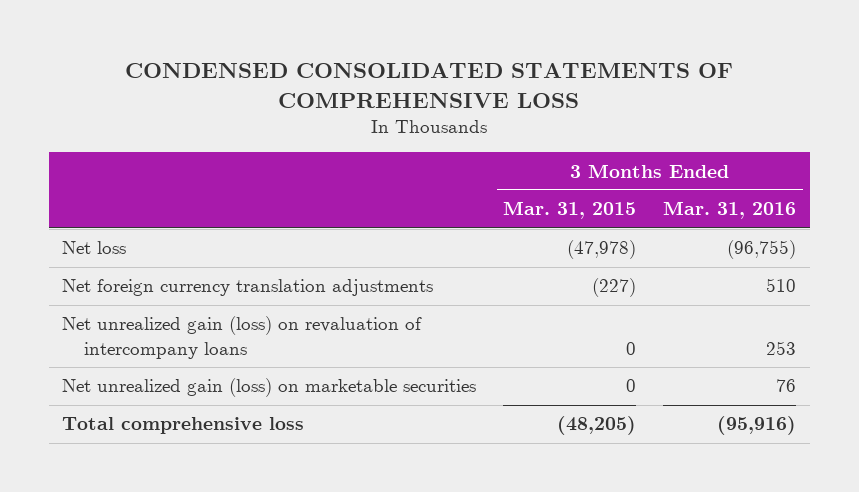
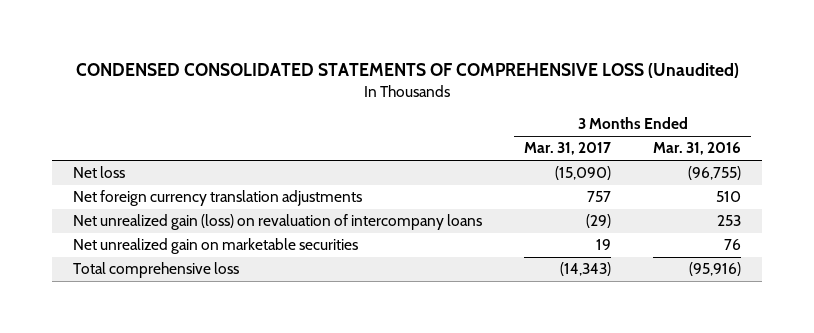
[125,63,734,108] CONDENSED CONSOLIDATED STATEMENTS OF COMPREHENSIVE LOSS -> [76,63,740,79] CONDENSED CONSOLIDATED STATEMENTS OF COMPREHENSIVE LOSS (Unaudited)
[503,201,637,220] Mar. 31, 2015 -> none
none -> [524,142,612,156] Mar. 31, 2017
[62,378,477,398] Net unrealized gain (loss) on marketable securities -> [73,238,359,255] Net unrealized gain on marketable securities

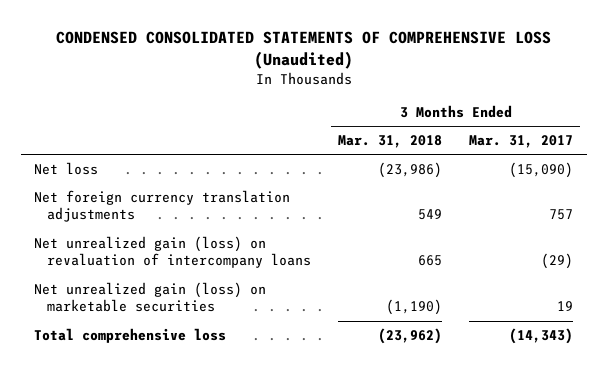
[652,142,741,156] Mar. 31, 2016 -> none
none -> [338,135,443,149] Mar. 31, 2018
[73,238,359,255] Net unrealized gain on marketable securities -> [34,282,267,313] Net unrealized gain (loss) on marketable securities

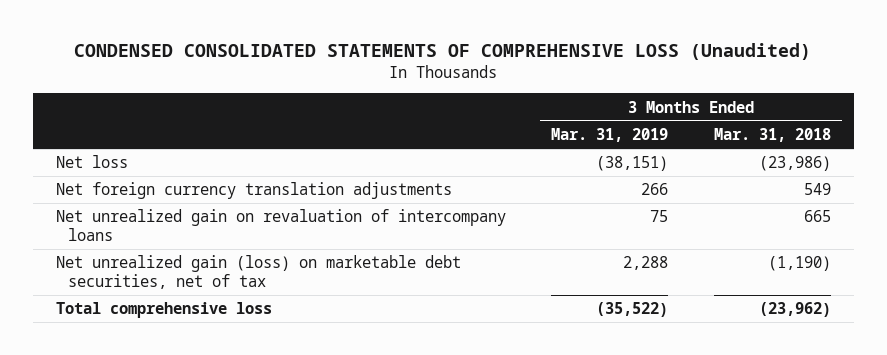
[469,135,574,149] Mar. 31, 2017 -> none
none -> [551,128,669,143] Mar. 31, 2019
[34,236,311,269] Net unrealized gain (loss) on revaluation of intercompany loans -> [55,209,506,242] Net unrealized gain on revaluation of intercompany loans
[34,282,267,313] Net unrealized gain (loss) on marketable securities -> [55,255,461,290] Net unrealized gain (loss) on marketable debt securities, net of tax

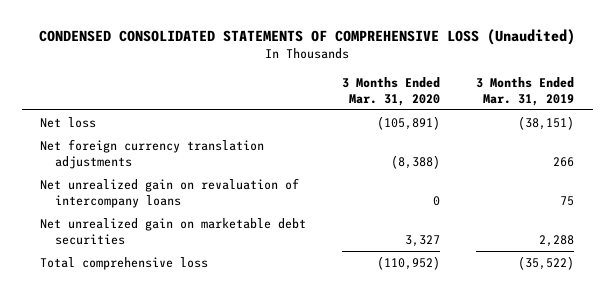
[714,128,832,143] Mar. 31, 2018 -> none
none -> [342,76,441,106] 3 Months Ended Mar. 31, 2020
[55,255,461,290] Net unrealized gain (loss) on marketable debt securities, net of tax -> [39,217,306,245] Net unrealized gain on marketable debt securities

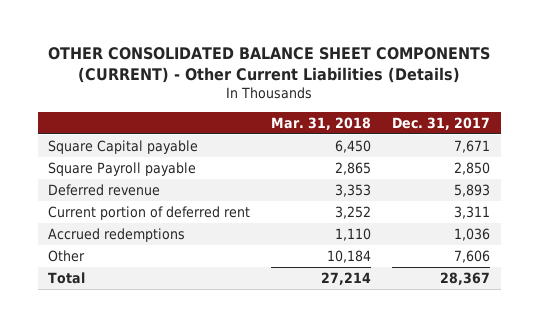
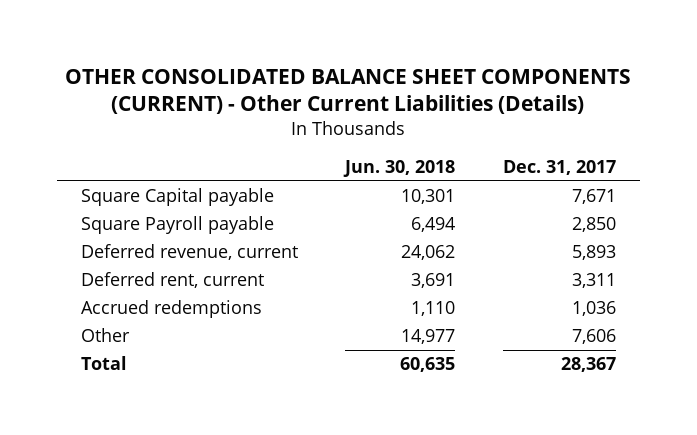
[271,116,372,130] Mar. 31, 2018 -> none
none -> [343,160,456,178] Jun. 30, 2018
[48,183,161,196] Deferred revenue -> [80,244,298,261] Deferred revenue, current
[48,205,251,220] Current portion of deferred rent -> [80,272,264,289] Deferred rent, current

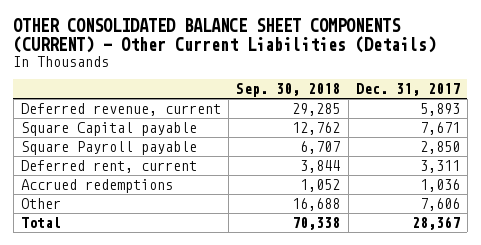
[343,160,456,178] Jun. 30, 2018 -> none
none -> [236,83,341,98] Sep. 30, 2018
[80,244,298,261] Deferred revenue, current -> [21,103,222,117] Deferred revenue, current

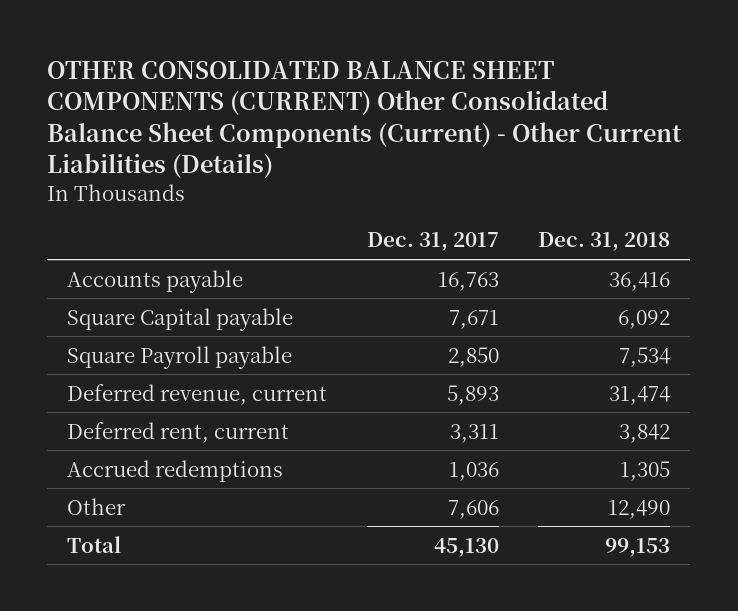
[13,18,437,53] OTHER CONSOLIDATED BALANCE SHEET COMPONENTS (CURRENT) - Other Current Liabilities (Details) -> [47,60,683,179] OTHER CONSOLIDATED BALANCE SHEET COMPONENTS (CURRENT) Other Consolidated Balance Sheet Components (Current) - Other Current Liabilities (Details)
[236,83,341,98] Sep. 30, 2018 -> none
none -> [538,232,671,252] Dec. 31, 2018
none -> [67,269,244,293] Accounts payable
[21,103,222,117] Deferred revenue, current -> [67,383,328,405] Deferred revenue, current
[411,216,460,231] 28,367 -> [433,537,499,557] 45,130

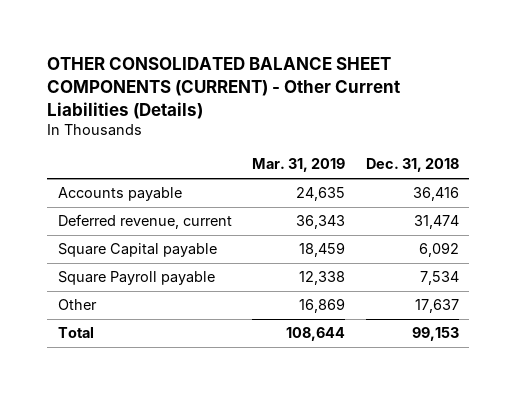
[47,60,683,179] OTHER CONSOLIDATED BALANCE SHEET COMPONENTS (CURRENT) Other Consolidated Balance Sheet Components (Current) - Other Current Liabilities (Details) -> [47,57,401,119] OTHER CONSOLIDATED BALANCE SHEET COMPONENTS (CURRENT) - Other Current Liabilities (Details)
[366,232,499,252] Dec. 31, 2017 -> none
none -> [252,158,346,173] Mar. 31, 2019
[67,383,328,405] Deferred revenue, current -> [57,214,232,230] Deferred revenue, current
[67,421,290,443] Deferred rent, current -> none
[67,459,284,482] Accrued redemptions -> none
[608,499,671,519] 12,490 -> [414,299,459,314] 17,637

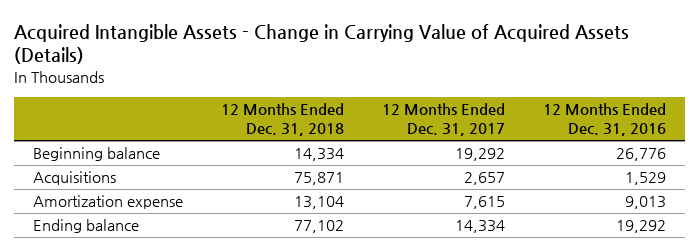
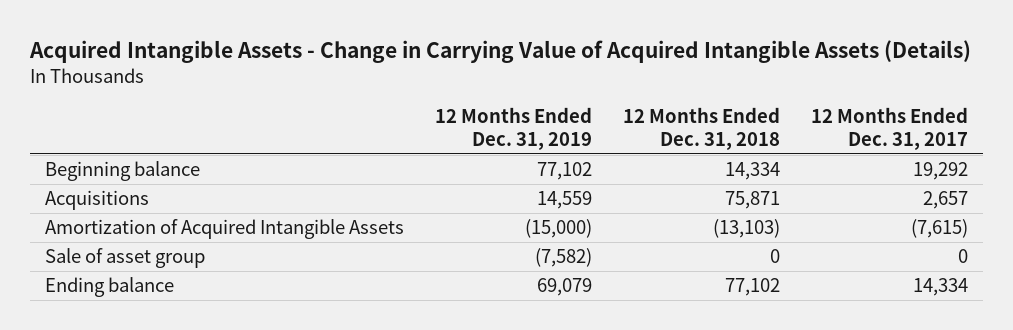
[13,23,629,65] Acquired Intangible Assets - Change in Carrying Value of Acquired Assets (Details) -> [28,40,971,64] Acquired Intangible Assets - Change in Carrying Value of Acquired Intangible Assets (Details)
[543,102,667,137] 12 Months Ended Dec. 31, 2016 -> none
none -> [435,107,593,151] 12 Months Ended Dec. 31, 2019
[32,195,183,210] Amortization expense -> none
none -> [45,219,405,240] Amortization of Acquired Intangible Assets
none -> [45,248,206,269] Sale of asset group

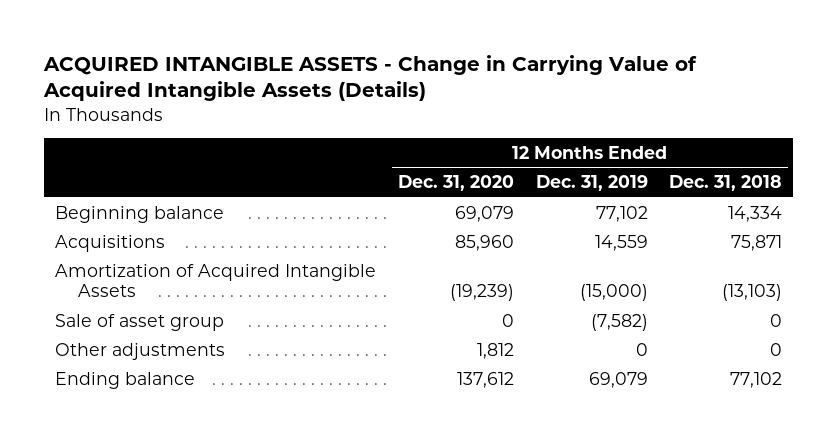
[28,40,971,64] Acquired Intangible Assets - Change in Carrying Value of Acquired Intangible Assets (Details) -> [42,54,697,102] ACQUIRED INTANGIBLE ASSETS - Change in Carrying Value of Acquired Intangible Assets (Details)
[810,107,968,151] 12 Months Ended Dec. 31, 2017 -> none
none -> [397,175,514,192] Dec. 31, 2020
none -> [54,342,225,360] Other adjustments

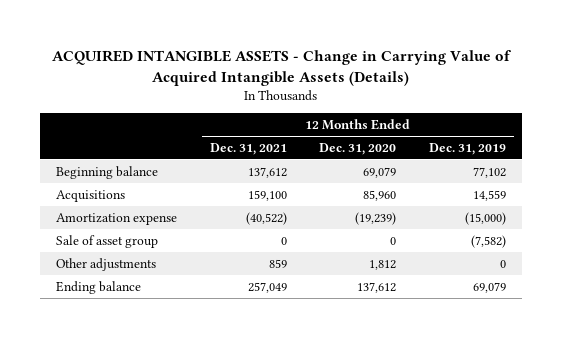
[669,175,783,192] Dec. 31, 2018 -> none
none -> [209,142,287,155] Dec. 31, 2021
[54,263,376,298] Amortization of Acquired Intangible Assets -> [56,212,178,225] Amortization expense

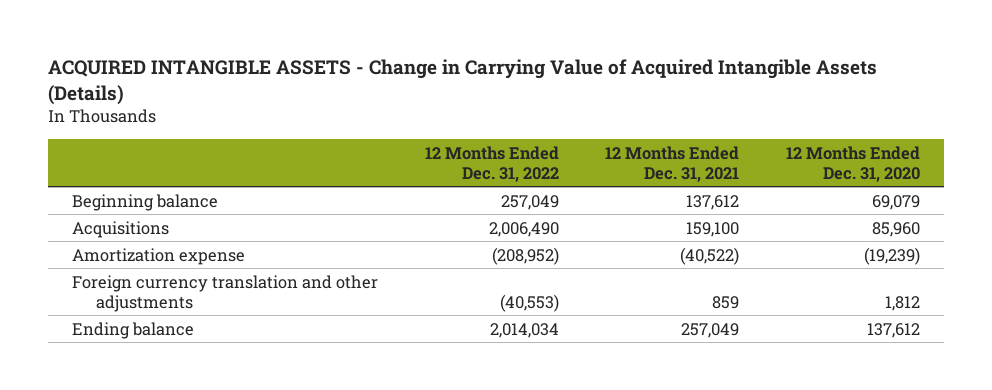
[428,142,506,155] Dec. 31, 2019 -> none
none -> [424,145,559,182] 12 Months Ended Dec. 31, 2022
[56,234,159,248] Sale of asset group -> none
[56,257,157,271] Other adjustments -> [71,274,378,312] Foreign currency translation and other adjustments

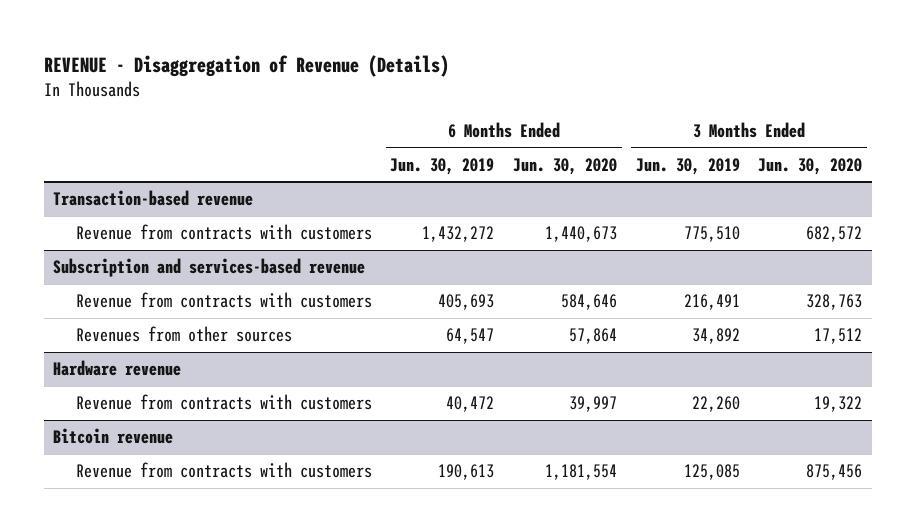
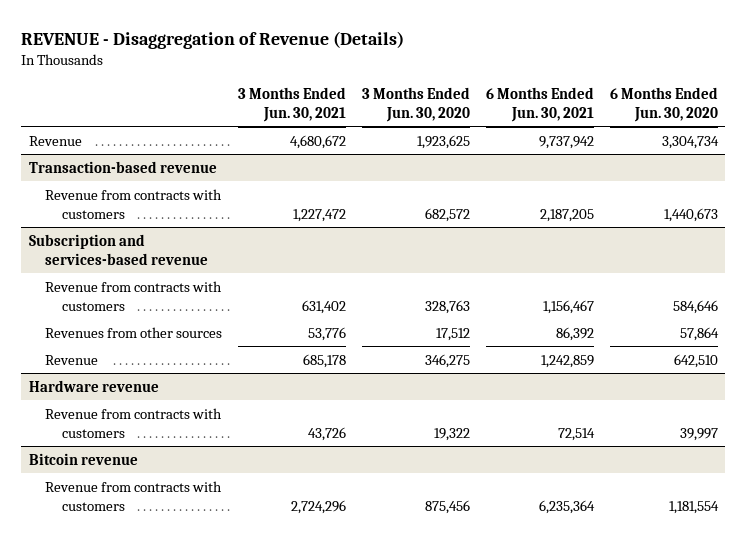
[390,157,495,175] Jun. 30, 2019 -> none
[635,157,740,175] Jun. 30, 2019 -> none
none -> [238,86,347,122] 3 Months Ended Jun. 30, 2021
none -> [485,86,594,122] 6 Months Ended Jun. 30, 2021
none -> [29,135,83,146] Revenue
none -> [45,354,99,365] Revenue

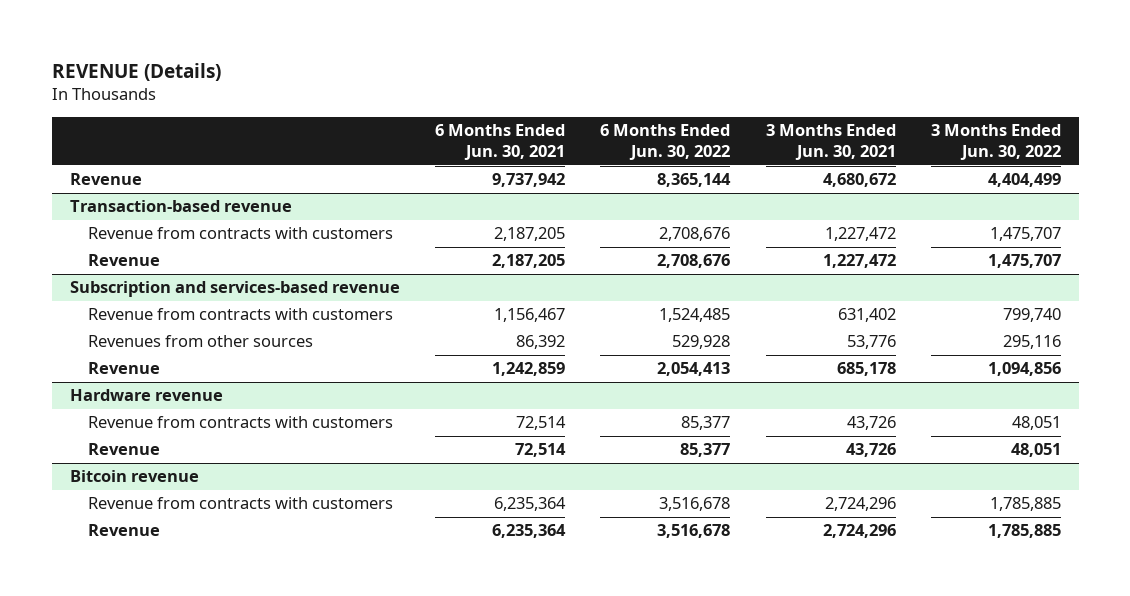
[21,30,405,49] REVENUE - Disaggregation of Revenue (Details) -> [51,62,221,81] REVENUE (Details)
[362,86,471,122] 3 Months Ended Jun. 30, 2020 -> none
[609,86,718,122] 6 Months Ended Jun. 30, 2020 -> none
none -> [600,124,731,161] 6 Months Ended Jun. 30, 2022
none -> [930,124,1061,161] 3 Months Ended Jun. 30, 2022
none -> [87,254,160,267] Revenue
none -> [87,443,160,456] Revenue
none -> [87,524,160,537] Revenue

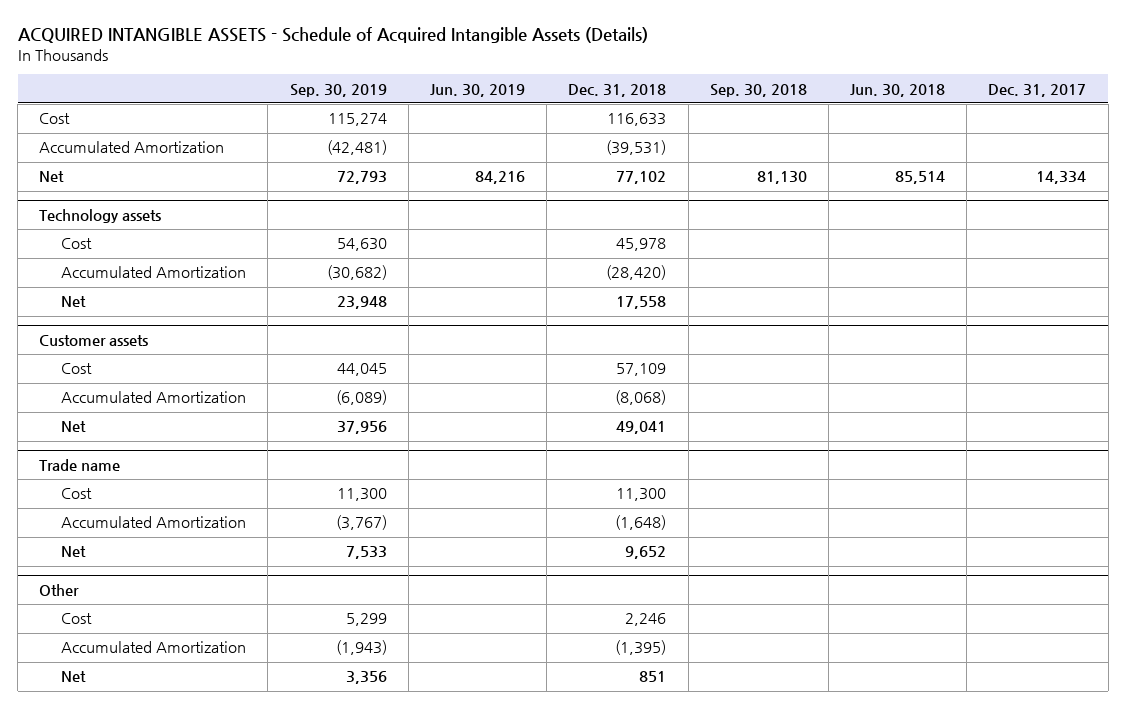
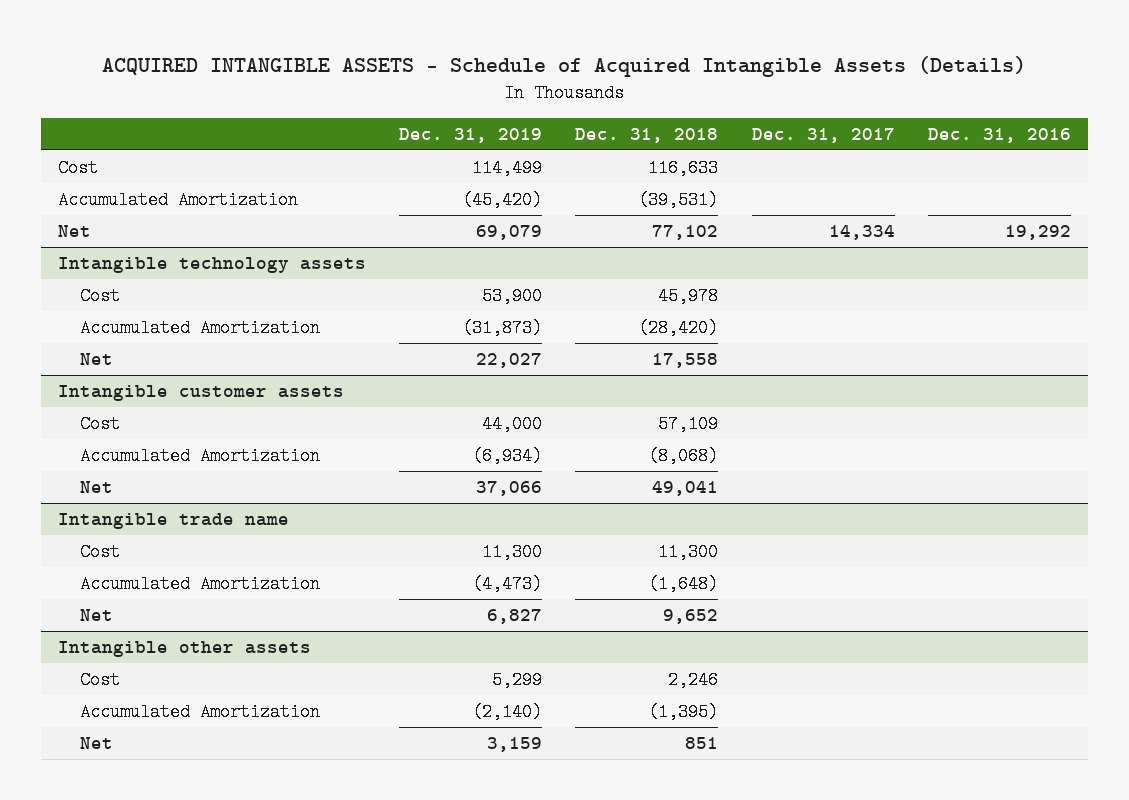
[289,83,387,97] Sep. 30, 2019 -> none
[429,83,525,97] Jun. 30, 2019 -> none
[709,83,807,97] Sep. 30, 2018 -> none
[850,83,946,97] Jun. 30, 2018 -> none
none -> [399,127,543,143] Dec. 31, 2019
none -> [928,127,1072,143] Dec. 31, 2016
[39,208,162,223] Technology assets -> [57,256,366,273] Intangible technology assets
[39,334,149,346] Customer assets -> [57,384,344,401] Intangible customer assets
[39,458,121,471] Trade name -> [57,512,289,529] Intangible trade name
[39,583,80,596] Other -> [57,640,311,657] Intangible other assets

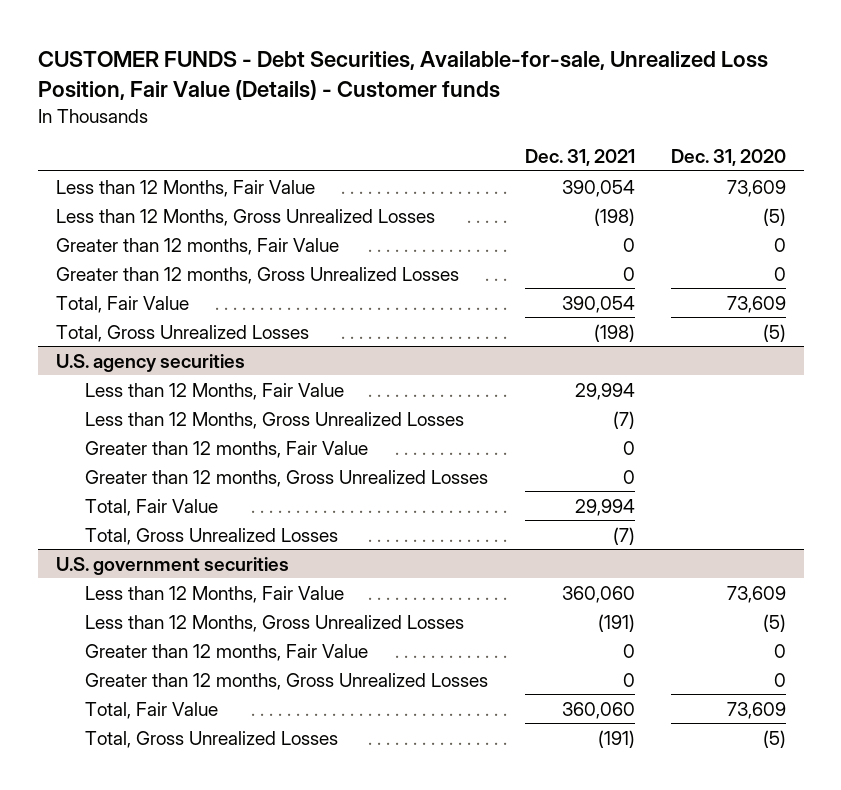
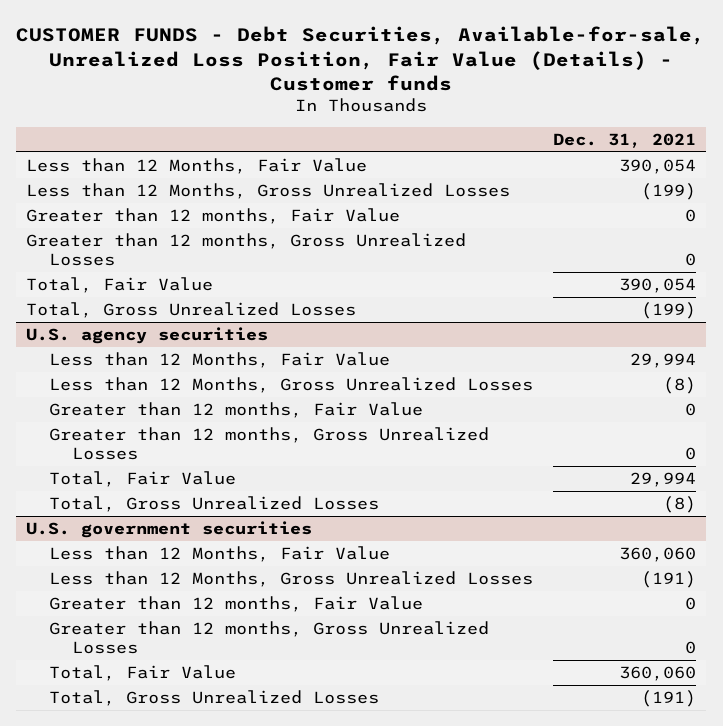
[670,149,786,167] Dec. 31, 2020 -> none
[593,207,635,226] (198) -> [641,182,697,200] (199)
[593,323,635,342] (198) -> [641,301,697,319] (199)
[612,410,635,429] (7) -> [663,376,697,394] (8)
[612,526,635,545] (7) -> [663,495,697,513] (8)

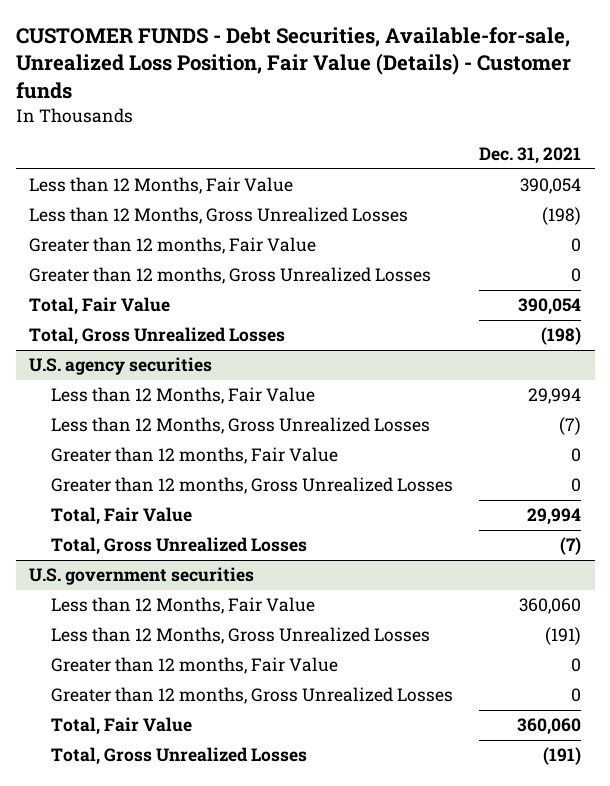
[641,182,697,200] (199) -> [542,207,582,226] (198)
[641,301,697,319] (199) -> [541,327,582,346] (198)
[663,376,697,394] (8) -> [559,417,582,436] (7)
[663,495,697,513] (8) -> [560,537,582,556] (7)

